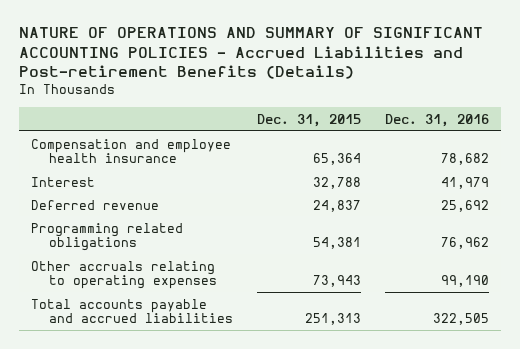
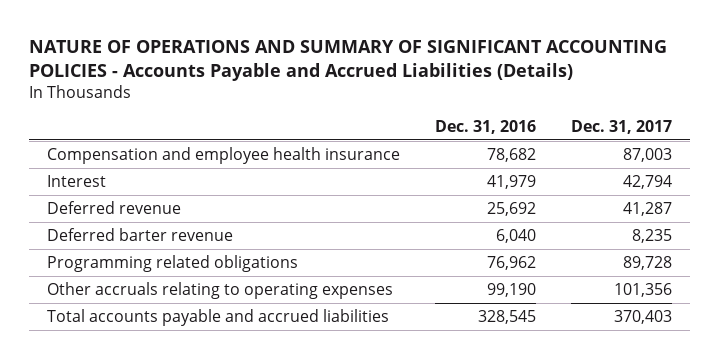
[18,27,483,80] NATURE OF OPERATIONS AND SUMMARY OF SIGNIFICANT ACCOUNTING POLICIES - Accrued Liabilities and Post-retirement Benefits (Details) -> [28,39,667,81] NATURE OF OPERATIONS AND SUMMARY OF SIGNIFICANT ACCOUNTING POLICIES - Accounts Payable and Accrued Liabilities (Details)
[257,113,362,127] Dec. 31, 2015 -> none
none -> [571,119,673,134] Dec. 31, 2017
none -> [46,227,233,241] Deferred barter revenue
[433,313,490,326] 322,505 -> [478,309,537,324] 328,545

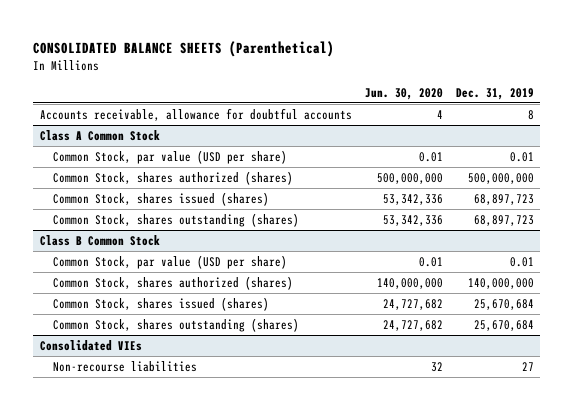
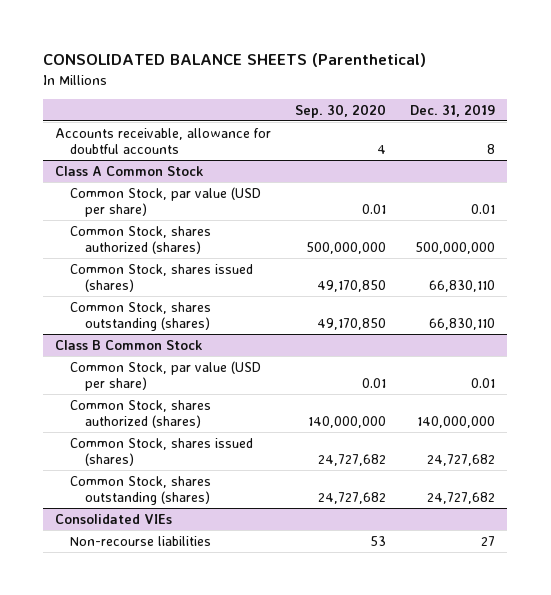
[364,87,443,100] Jun. 30, 2020 -> none
none -> [295,103,387,118] Sep. 30, 2020
[473,193,534,205] 68,897,723 -> [429,280,496,293] 66,830,110
[473,214,534,226] 68,897,723 -> [429,318,496,331] 66,830,110
[473,298,534,310] 25,670,684 -> [427,454,496,467] 24,727,682
[473,319,534,331] 25,670,684 -> [427,492,496,505] 24,727,682

